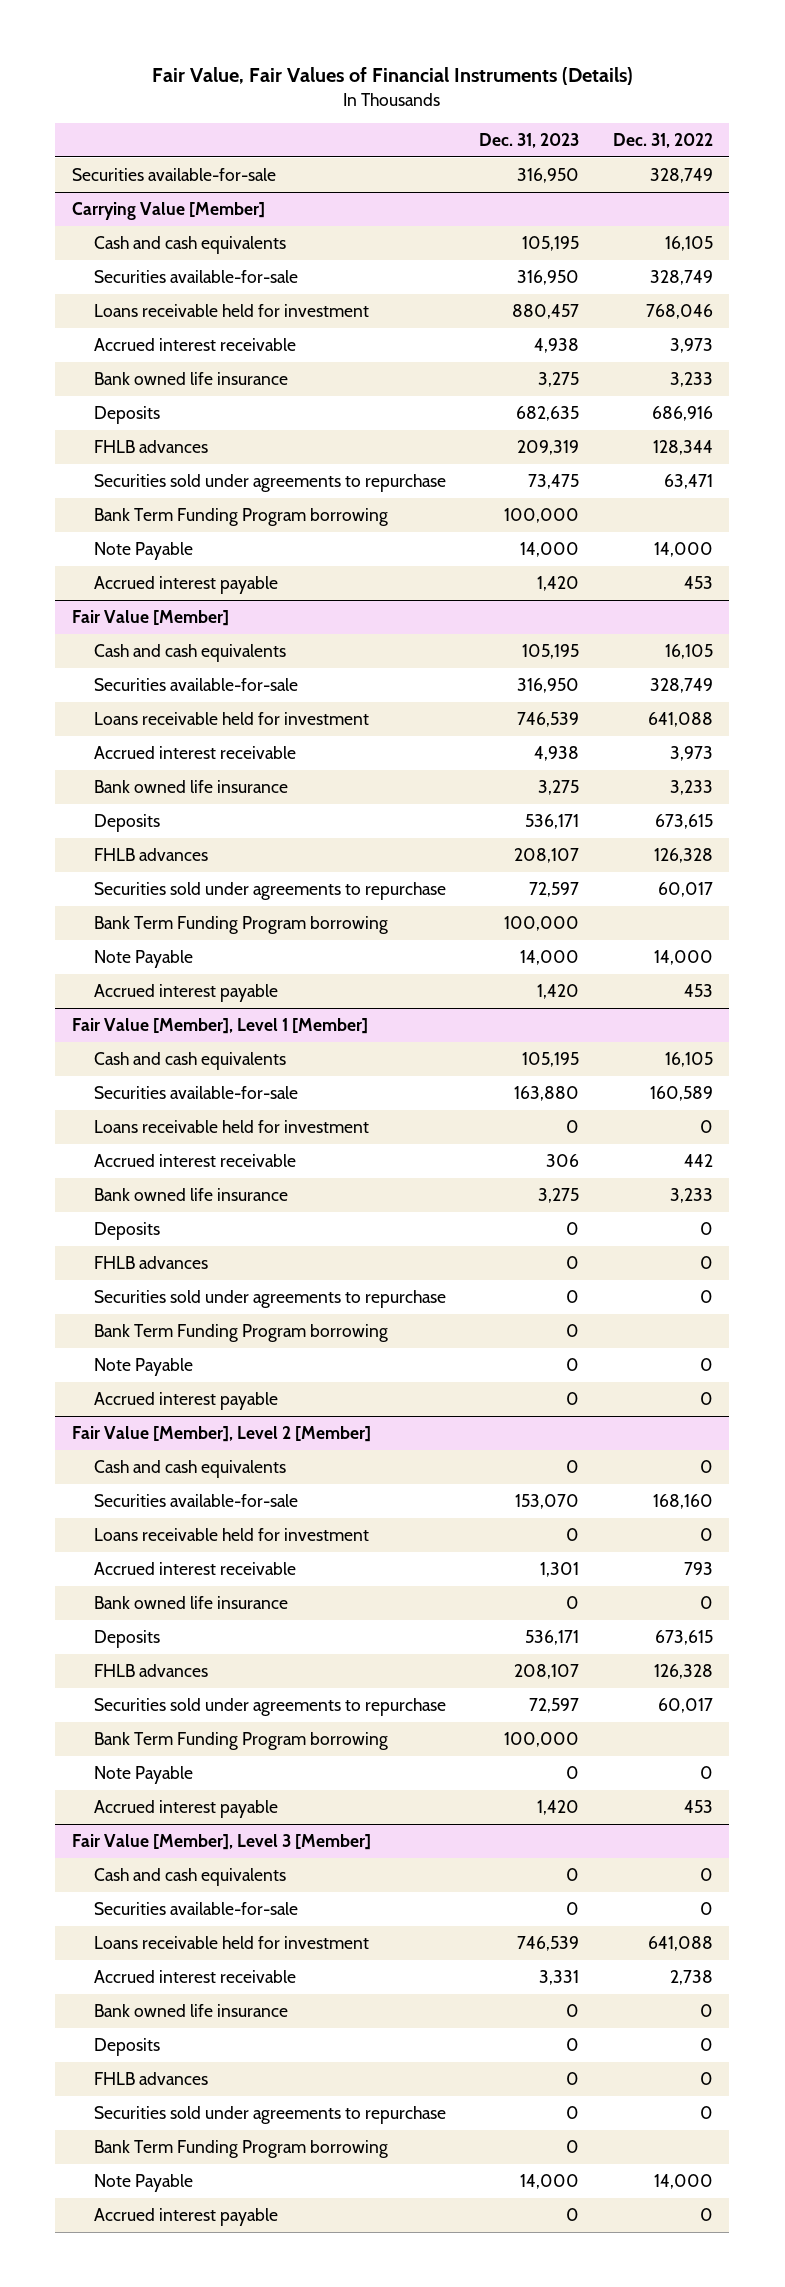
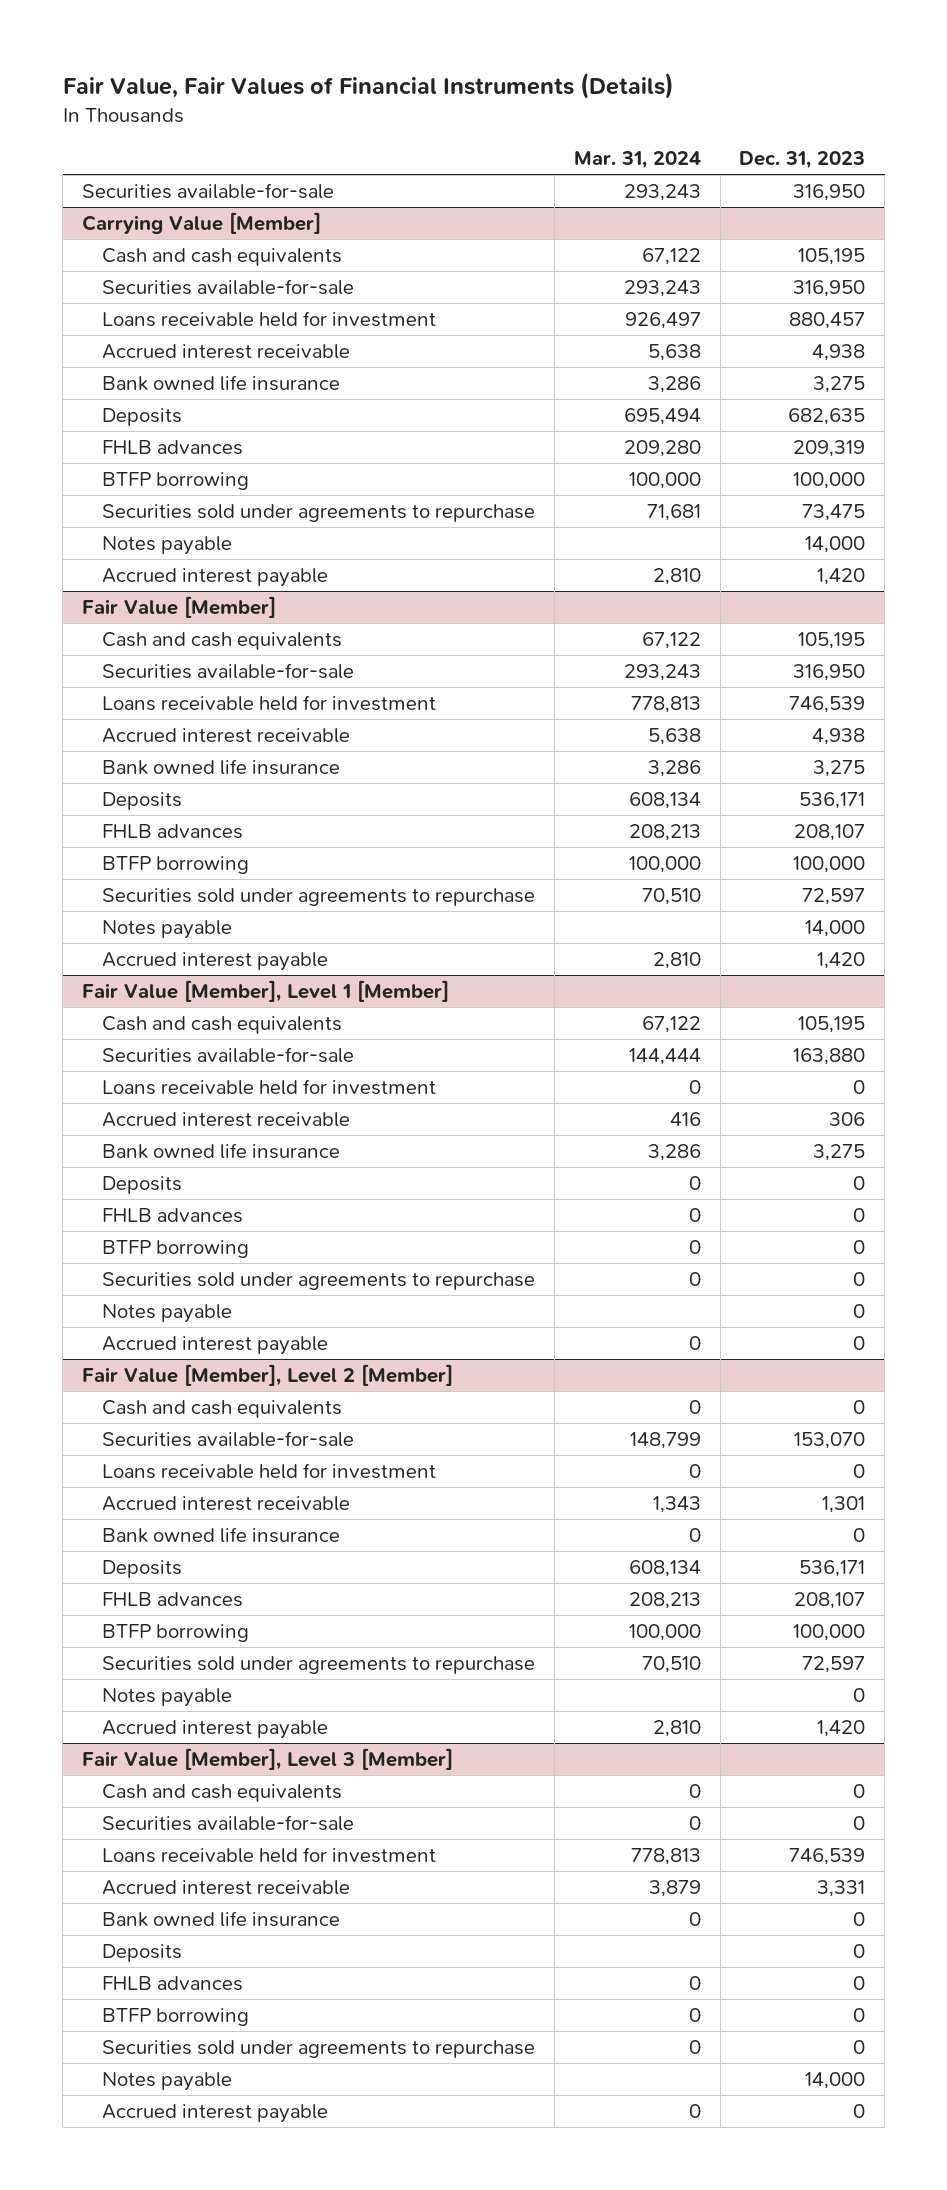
[612,132,713,148] Dec. 31, 2022 -> none
none -> [573,151,701,170] Mar. 31, 2024
none -> [102,471,250,490] BTFP borrowing
[93,507,388,526] Bank Term Funding Program borrowing -> none
[93,541,193,560] Note Payable -> [102,535,233,555] Notes payable
none -> [102,855,250,874] BTFP borrowing
[93,915,388,934] Bank Term Funding Program borrowing -> none
[93,949,193,968] Note Payable -> [102,919,233,939] Notes payable
none -> [102,1239,250,1258] BTFP borrowing
[93,1323,388,1342] Bank Term Funding Program borrowing -> none
[93,1357,193,1376] Note Payable -> [102,1303,233,1323] Notes payable
none -> [102,1623,250,1642] BTFP borrowing
[93,1731,388,1750] Bank Term Funding Program borrowing -> none
[93,1765,193,1784] Note Payable -> [102,1687,233,1707] Notes payable
none -> [102,2007,250,2026] BTFP borrowing
[93,2139,388,2158] Bank Term Funding Program borrowing -> none
[93,2173,193,2192] Note Payable -> [102,2071,233,2091] Notes payable

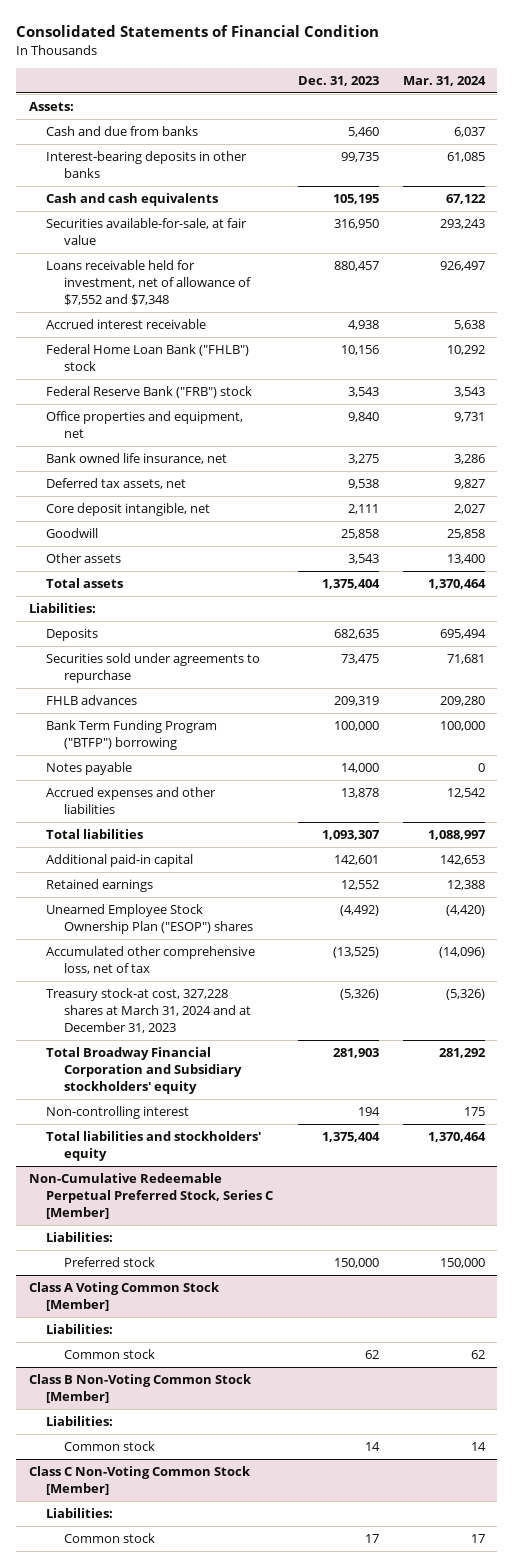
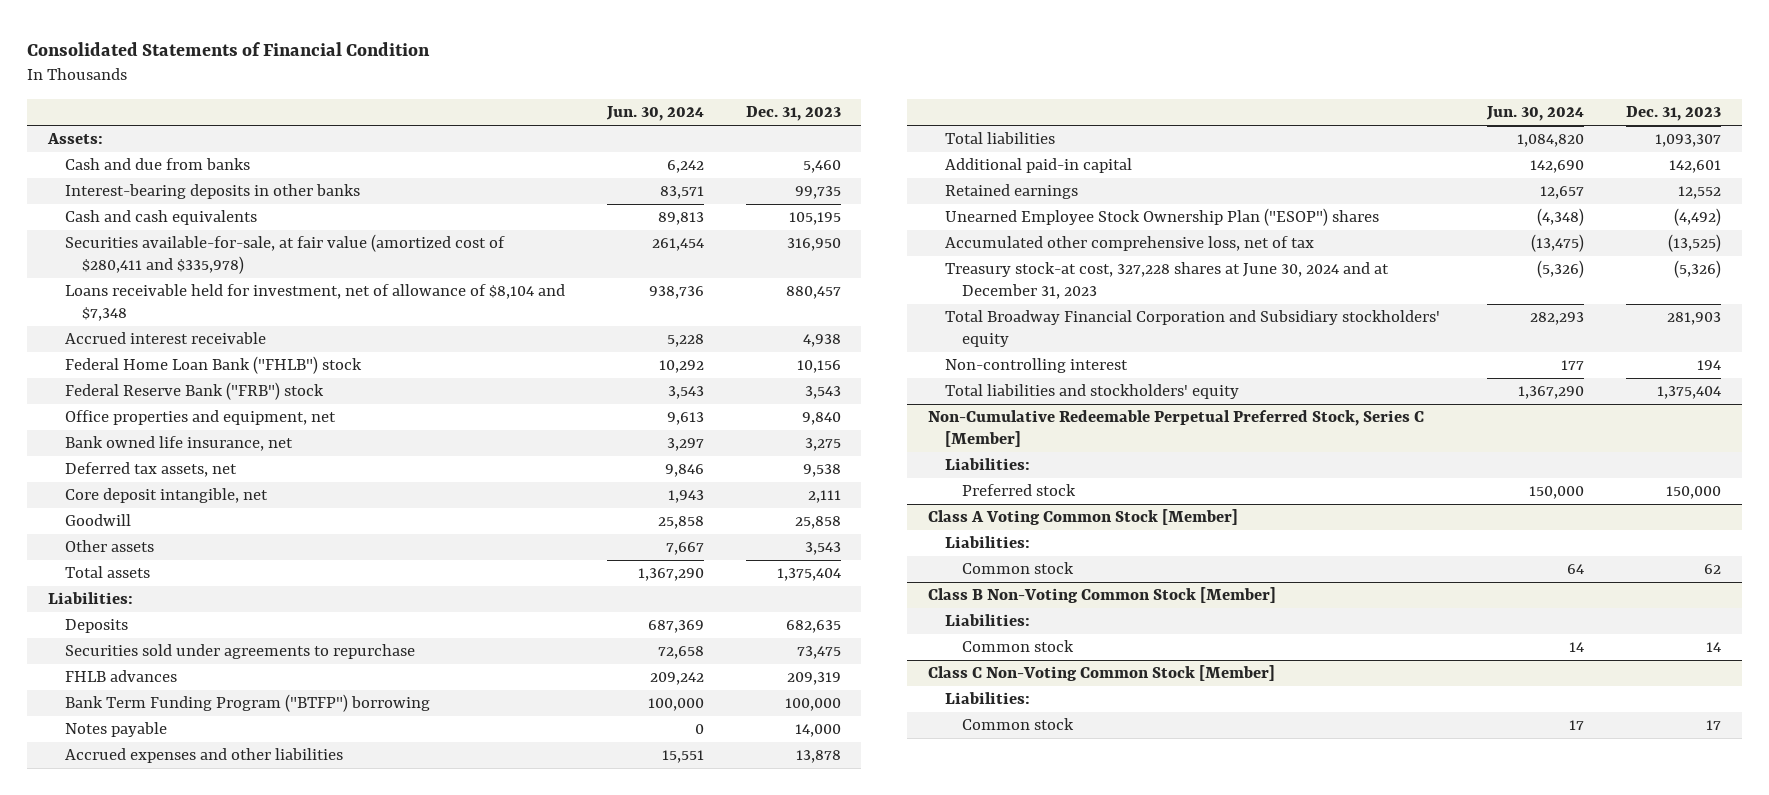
[402,76,486,87] Mar. 31, 2024 -> none
none -> [605,106,704,122] Jun. 30, 2024
[46,218,248,246] Securities available-for-sale, at fair value -> [64,234,505,275] Securities available-for-sale, at fair value (amortized cost of $280,411 and $335,978)
[46,260,252,305] Loans receivable held for investment, net of allowance of $7,552 and $7,348 -> [64,284,565,322] Loans receivable held for investment, net of allowance of $8,104 and $7,348
[46,988,252,1033] Treasury stock-at cost, 327,228 shares at March 31, 2024 and at December 31, 2023 -> [945,262,1390,300] Treasury stock-at cost, 327,228 shares at June 30, 2024 and at December 31, 2023

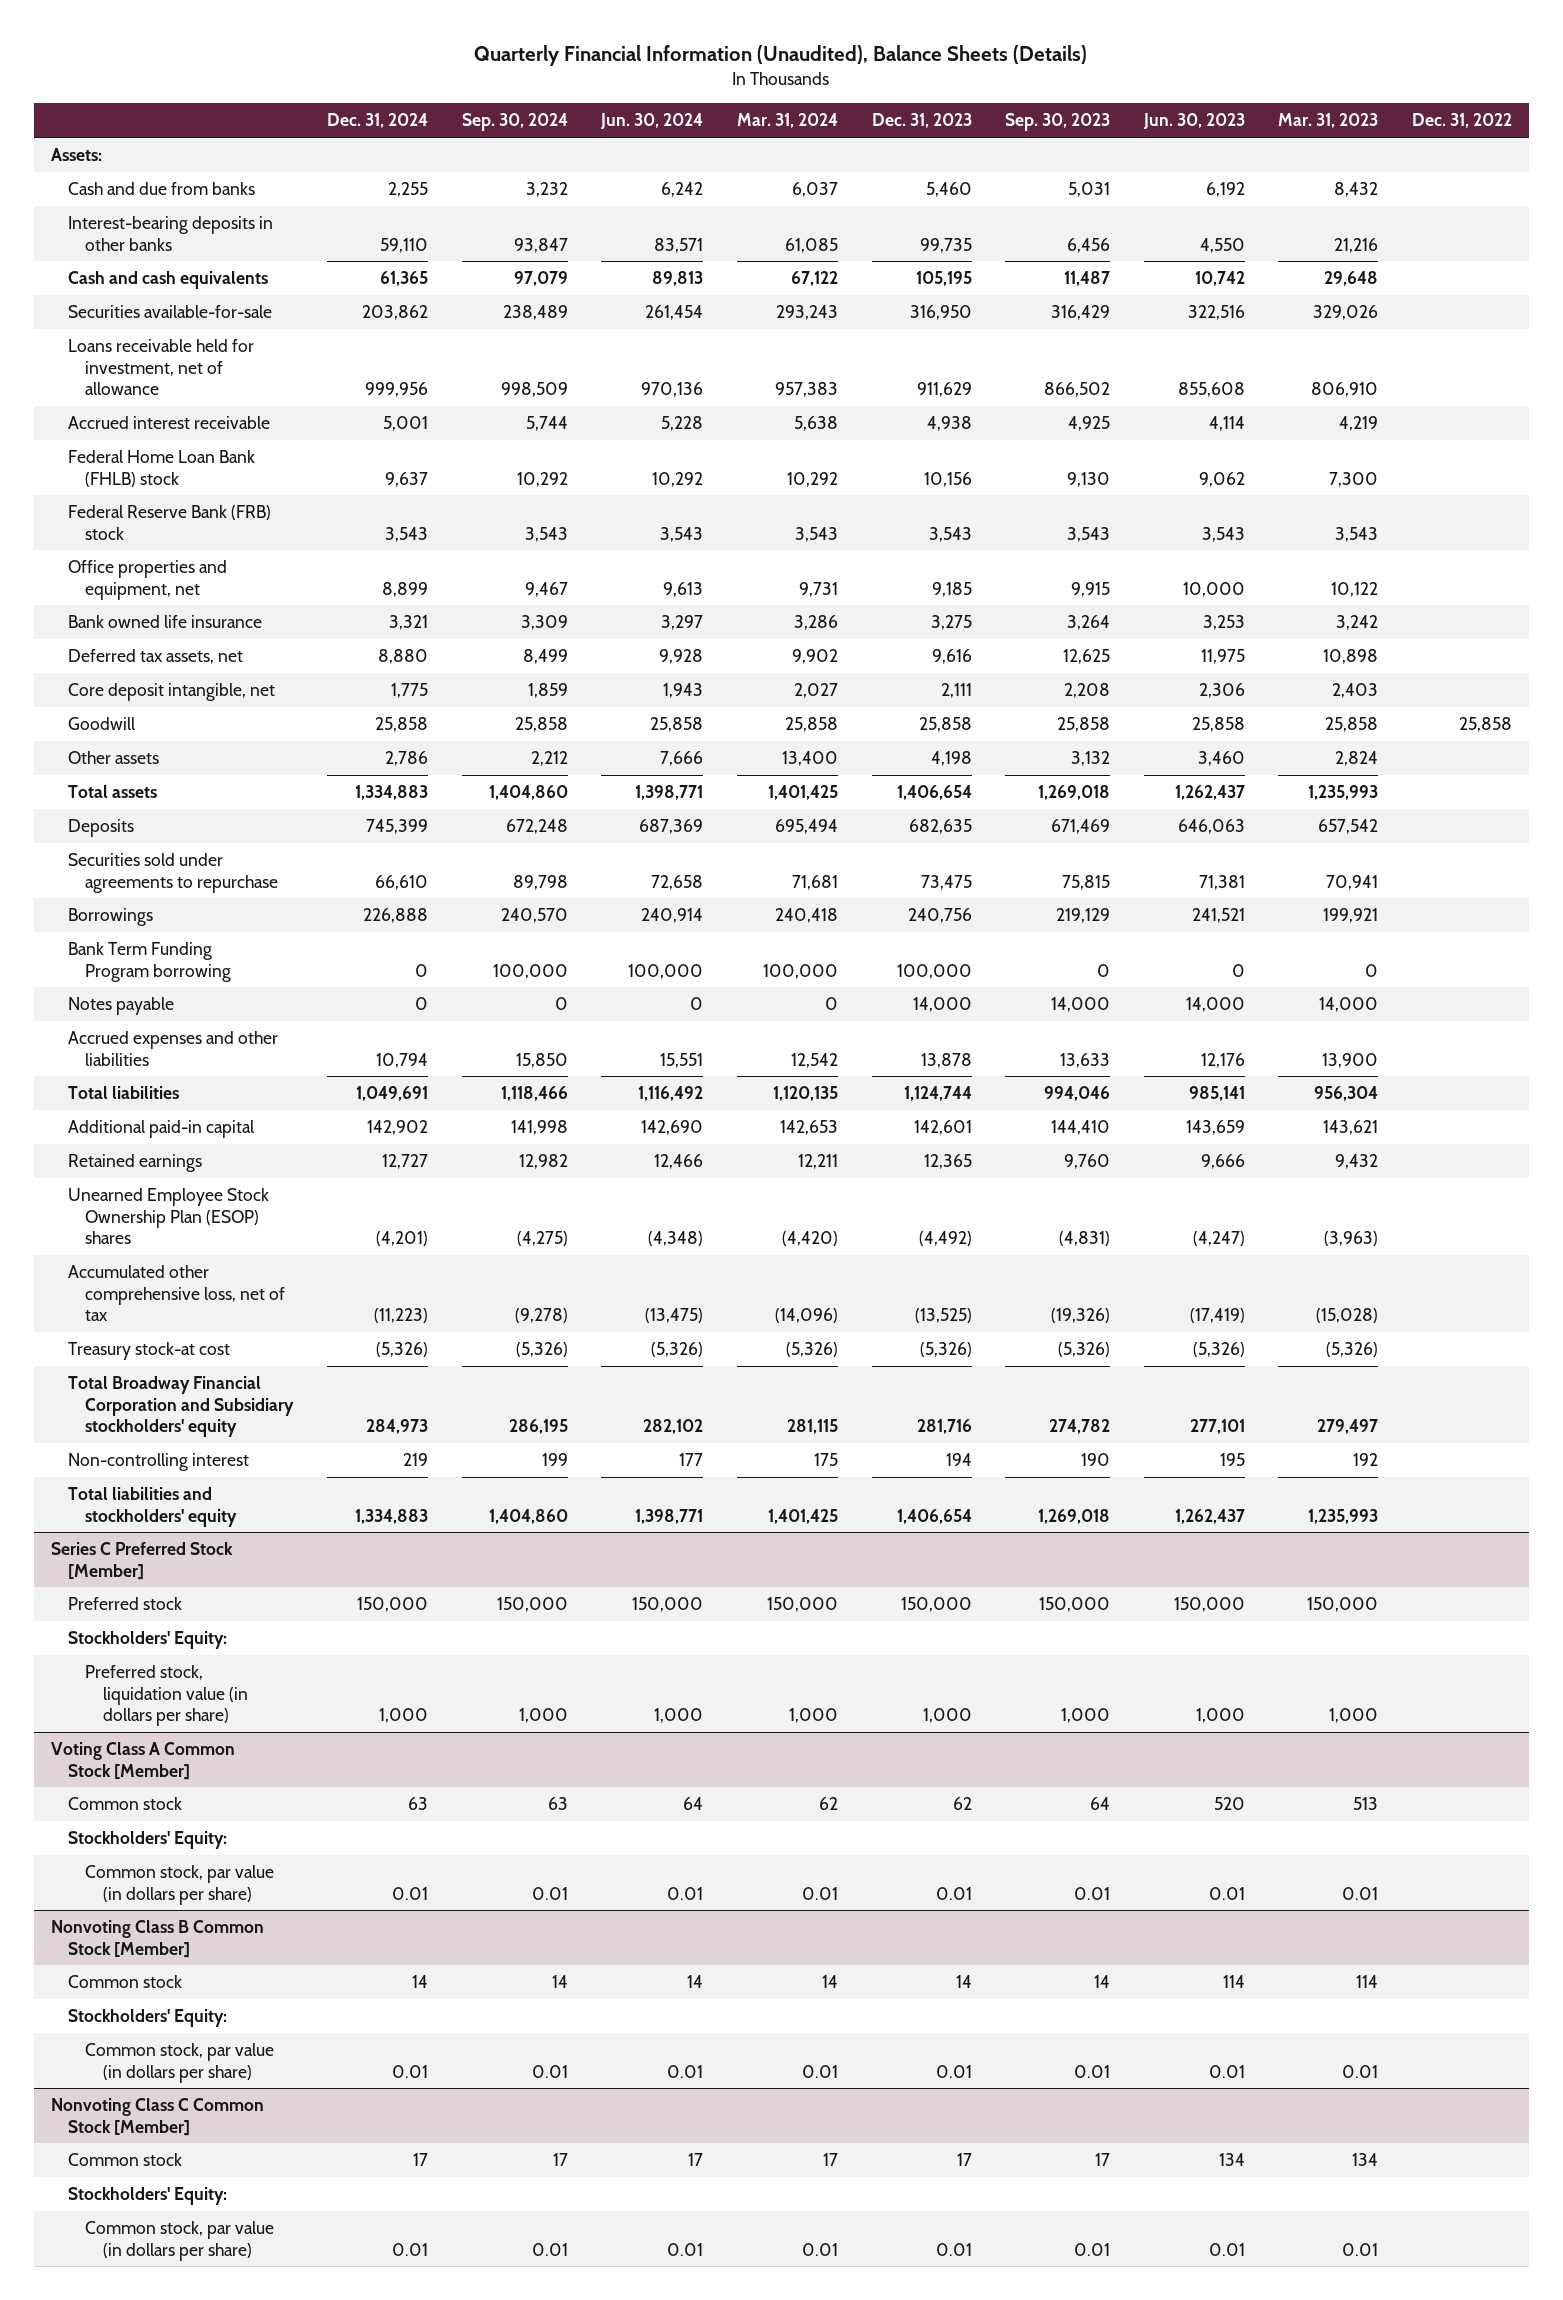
[27,41,431,56] Consolidated Statements of Financial Condition -> [474,45,1088,67] Quarterly Financial Information (Unaudited), Balance Sheets (Details)
none -> [326,113,428,129] Dec. 31, 2024
none -> [461,113,568,132] Sep. 30, 2024
none -> [736,113,838,129] Mar. 31, 2024
none -> [1005,113,1111,132] Sep. 30, 2023
none -> [1142,113,1245,130] Jun. 30, 2023
none -> [1278,113,1379,129] Mar. 31, 2023
none -> [1412,113,1513,129] Dec. 31, 2022
[64,234,505,275] Securities available-for-sale, at fair value (amortized cost of $280,411 and $335,978) -> [68,305,273,319] Securities available-for-sale
[64,284,565,322] Loans receivable held for investment, net of allowance of $8,104 and $7,348 -> [68,339,255,396] Loans receivable held for investment, net of allowance
[648,286,704,300] 938,736 -> [641,382,704,398] 970,136
[785,286,841,300] 880,457 -> [916,382,972,398] 911,629
[64,356,362,375] Federal Home Loan Bank ("FHLB") stock -> [68,450,256,487] Federal Home Loan Bank (FHLB) stock
[64,382,324,401] Federal Reserve Bank ("FRB") stock -> [68,505,272,540] Federal Reserve Bank (FRB) stock
[801,412,841,426] 9,840 -> [931,581,972,597] 9,185
[64,436,293,452] Bank owned life insurance, net -> [68,615,263,629] Bank owned life insurance
[664,464,704,478] 9,846 -> [659,649,704,665] 9,928
[802,464,841,478] 9,538 -> [931,649,972,665] 9,616
[47,592,133,605] Liabilities: -> none
[665,542,704,556] 7,667 -> [660,751,704,767] 7,666
[804,542,841,556] 3,543 -> [930,751,972,767] 4,198
[637,568,704,582] 1,367,290 -> [635,785,704,801] 1,398,771
[776,568,841,582] 1,375,404 -> [896,785,972,801] 1,406,654
[64,670,177,683] FHLB advances -> none
none -> [68,908,154,927] Borrowings
[64,694,430,713] Bank Term Funding Program ("BTFP") borrowing -> [68,942,232,982] Bank Term Funding Program borrowing
[1517,134,1585,148] 1,084,820 -> [638,1086,704,1102] 1,116,492
[1655,134,1722,148] 1,093,307 -> [903,1086,972,1102] 1,124,744
[1540,186,1585,200] 12,657 -> [654,1154,704,1170] 12,466
[1678,186,1722,200] 12,552 -> [923,1154,972,1170] 12,365
[945,208,1380,227] Unearned Employee Stock Ownership Plan ("ESOP") shares -> [68,1188,270,1245] Unearned Employee Stock Ownership Plan (ESOP) shares
[945,262,1390,300] Treasury stock-at cost, 327,228 shares at June 30, 2024 and at December 31, 2023 -> [68,1342,231,1361] Treasury stock-at cost
[1530,312,1585,326] 282,293 -> [643,1419,704,1435] 282,102
[1667,312,1722,326] 281,903 -> [916,1419,972,1435] 281,716
[945,458,1031,471] Liabilities: -> none
[1518,386,1585,400] 1,367,290 -> [635,1508,704,1524] 1,398,771
[1657,386,1722,400] 1,375,404 -> [896,1508,972,1524] 1,406,654
[928,410,1425,448] Non-Cumulative Redeemable Perpetual Preferred Stock, Series C [Member] -> [50,1542,233,1580] Series C Preferred Stock [Member]
[945,536,1031,549] Liabilities: -> none
none -> [68,1631,228,1650] Stockholders' Equity:
none -> [85,1665,248,1727] Preferred stock, liquidation value (in dollars per share)
[928,509,1239,526] Class A Voting Common Stock [Member] -> [50,1742,235,1780] Voting Class A Common Stock [Member]
[945,614,1031,627] Liabilities: -> none
none -> [68,1831,228,1850] Stockholders' Equity:
none -> [85,1865,275,1905] Common stock, par value (in dollars per share)
[928,587,1277,604] Class B Non-Voting Common Stock [Member] -> [50,1920,264,1958] Nonvoting Class B Common Stock [Member]
[945,692,1031,705] Liabilities: -> none
none -> [68,2009,228,2028] Stockholders' Equity:
none -> [85,2043,275,2083] Common stock, par value (in dollars per share)
[928,665,1276,682] Class C Non-Voting Common Stock [Member] -> [50,2098,264,2136] Nonvoting Class C Common Stock [Member]
none -> [68,2187,228,2206] Stockholders' Equity:
none -> [85,2221,275,2261] Common stock, par value (in dollars per share)

